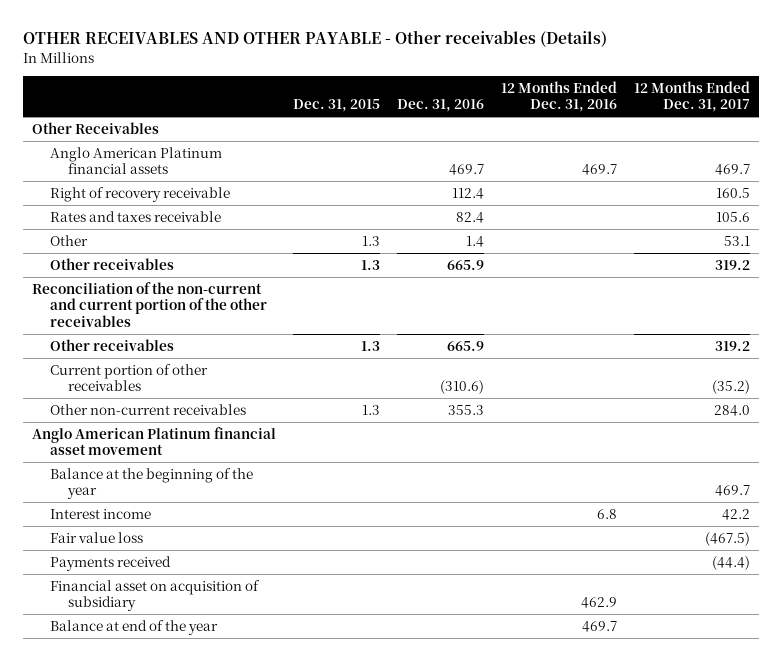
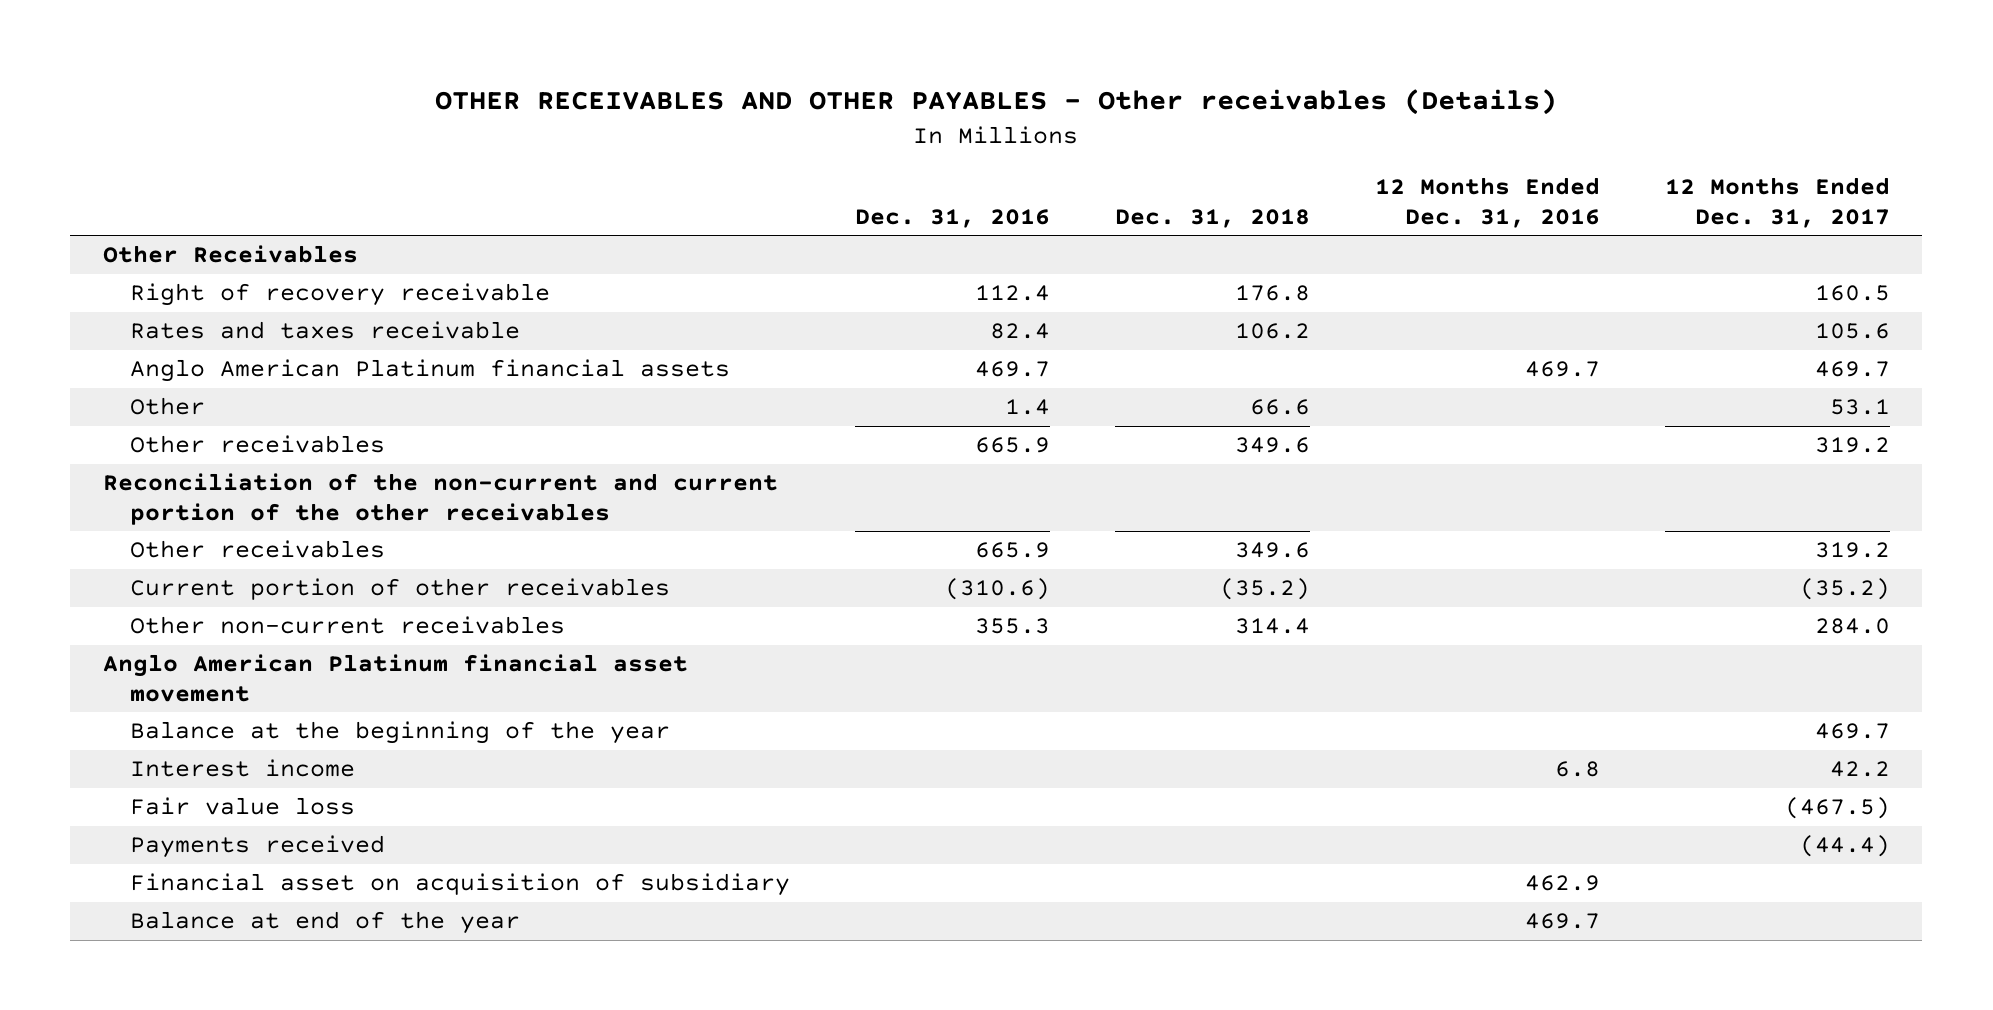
[23,30,608,48] OTHER RECEIVABLES AND OTHER PAYABLE - Other receivables (Details) -> [435,89,1558,116] OTHER RECEIVABLES AND OTHER PAYABLES - Other receivables (Details)
[292,99,380,113] Dec. 31, 2015 -> none
none -> [1114,208,1310,228] Dec. 31, 2018
[49,146,222,175] Anglo American Platinum financial assets -> [129,359,730,383] Anglo American Platinum financial assets

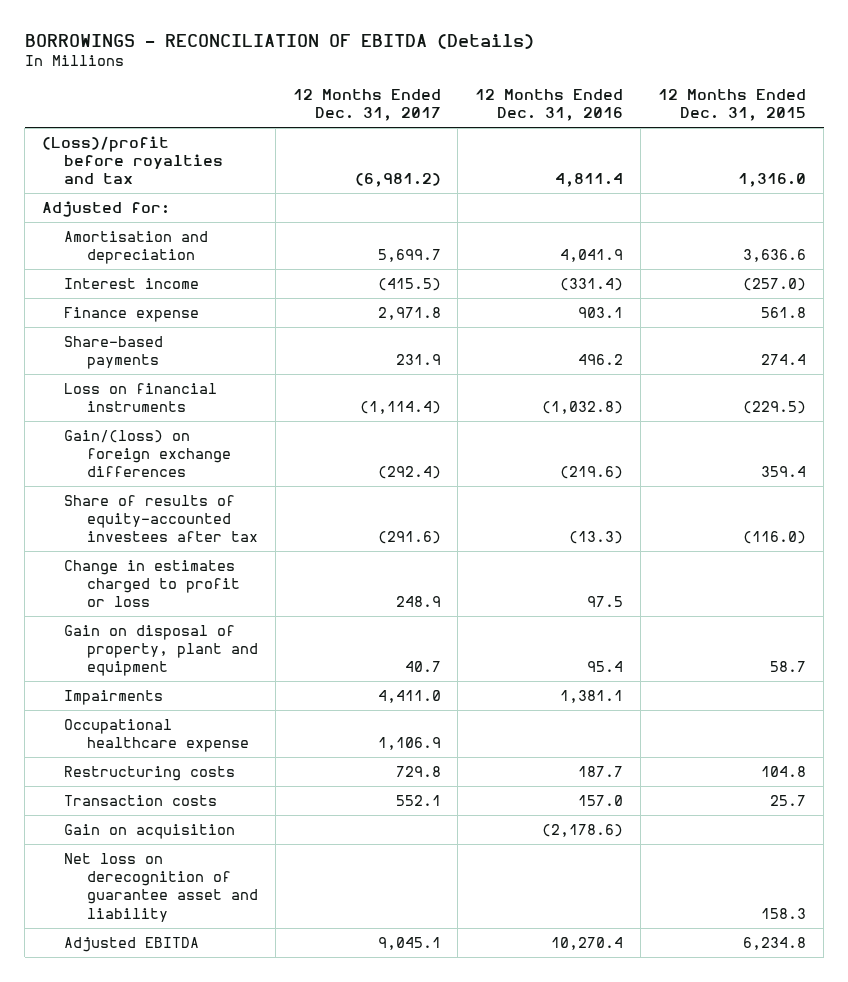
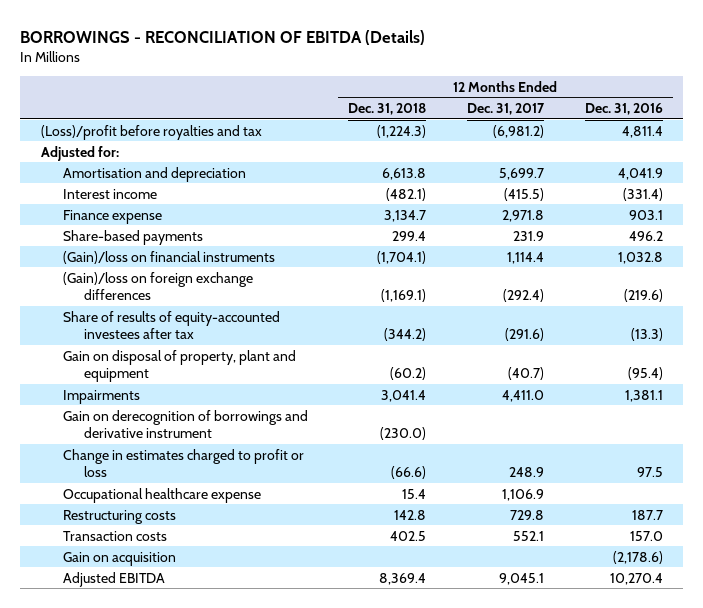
[658,89,807,122] 12 Months Ended Dec. 31, 2015 -> none
none -> [348,102,427,115] Dec. 31, 2018
[64,382,218,413] Loss on financial instruments -> [62,250,275,264] (Gain)/loss on financial instruments
[359,401,441,415] (1,114.4) -> [506,251,544,264] 1,114.4
[542,401,624,415] (1,032.8) -> [617,251,663,264] 1,032.8
[64,429,231,478] Gain/(loss) on foreign exchange differences -> [62,271,253,300] (Gain)/loss on foreign exchange differences
[404,661,441,673] 40.7 -> [507,366,544,380] (40.7)
[587,661,624,673] 95.4 -> [627,366,663,380] (95.4)
none -> [62,409,308,438] Gain on derecognition of borrowings and derivative instrument
[64,559,240,608] Change in estimates charged to profit or loss -> [62,448,304,477] Change in estimates charged to profit or loss
[64,852,258,922] Net loss on derecognition of guarantee asset and liability -> none

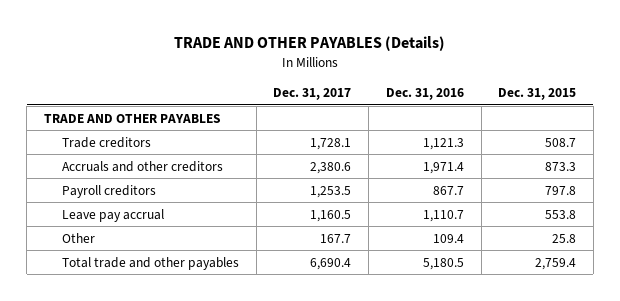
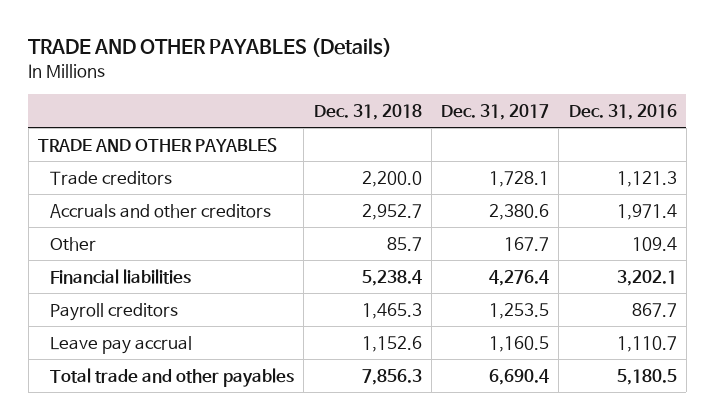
[498,88,577,101] Dec. 31, 2015 -> none
none -> [313,103,422,120] Dec. 31, 2018
[62,232,96,243] Other -> [50,236,97,251] Other
none -> [50,268,192,284] Financial liabilities

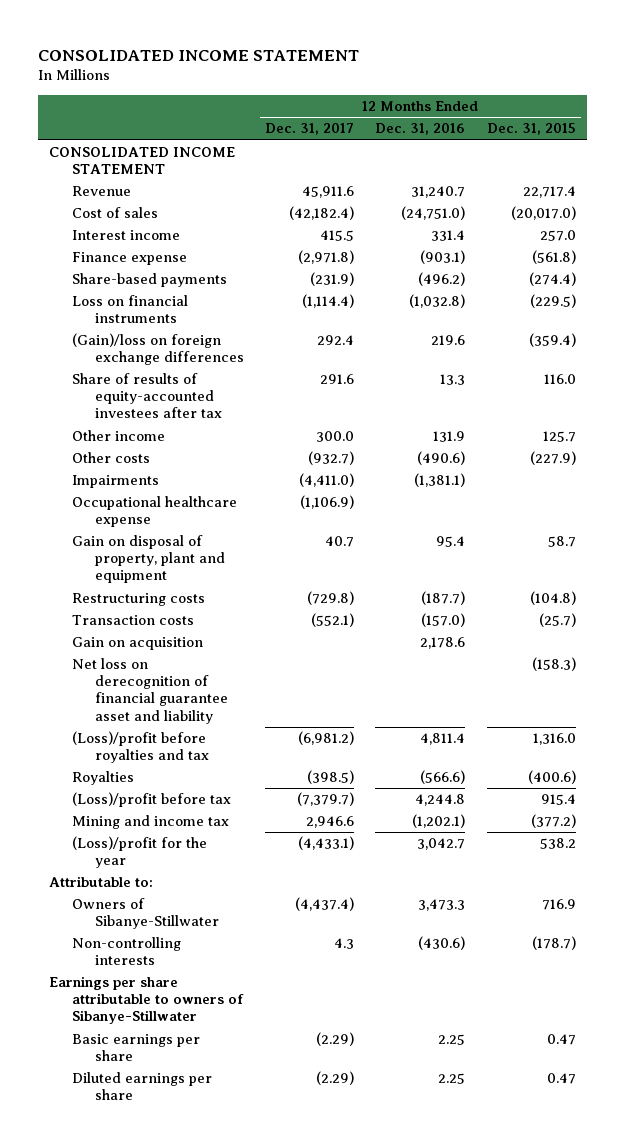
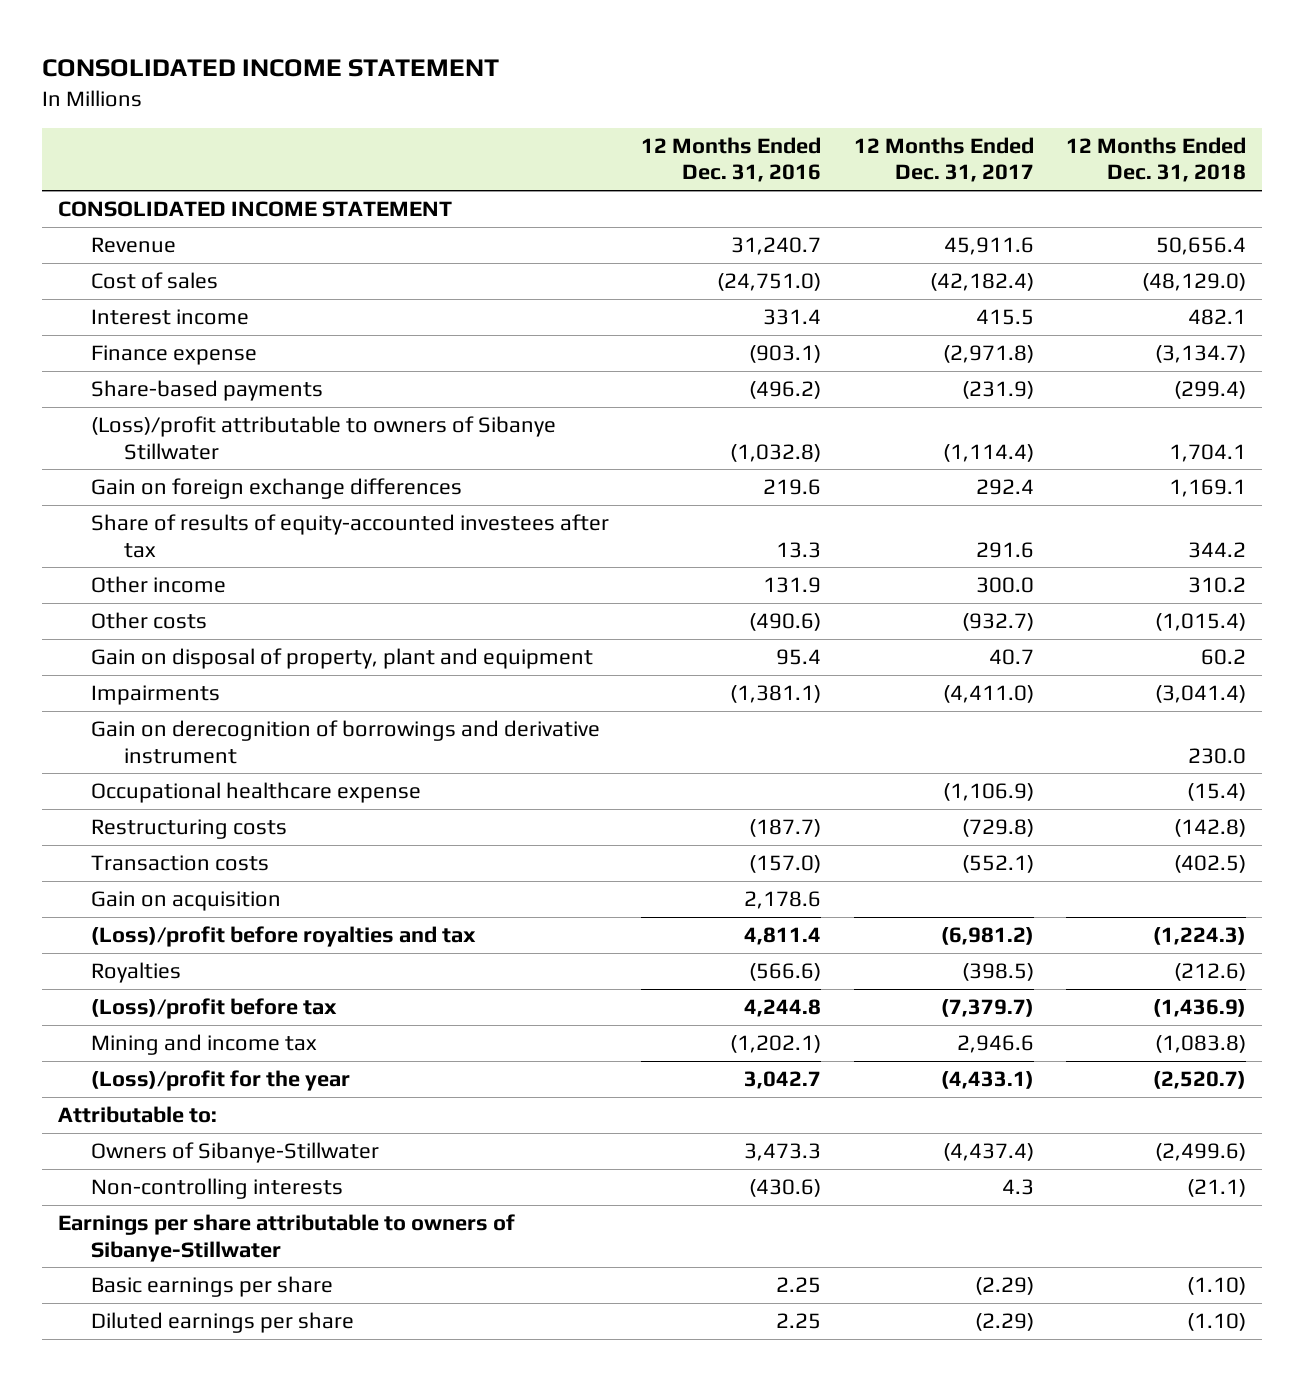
[486,123,576,136] Dec. 31, 2015 -> none
none -> [1066,136,1247,183] 12 Months Ended Dec. 31, 2018
[71,295,188,324] Loss on financial instruments -> [90,416,556,460] (Loss)/profit attributable to owners of Sibanye Stillwater
[71,333,244,366] (Gain)/loss on foreign exchange differences -> [90,478,462,500] Gain on foreign exchange differences
[71,535,225,584] Gain on disposal of property, plant and equipment -> [90,648,593,670] Gain on disposal of property, plant and equipment
none -> [90,720,600,764] Gain on derecognition of borrowings and derivative instrument
[71,658,228,724] Net loss on derecognition of financial guarantee asset and liability -> none

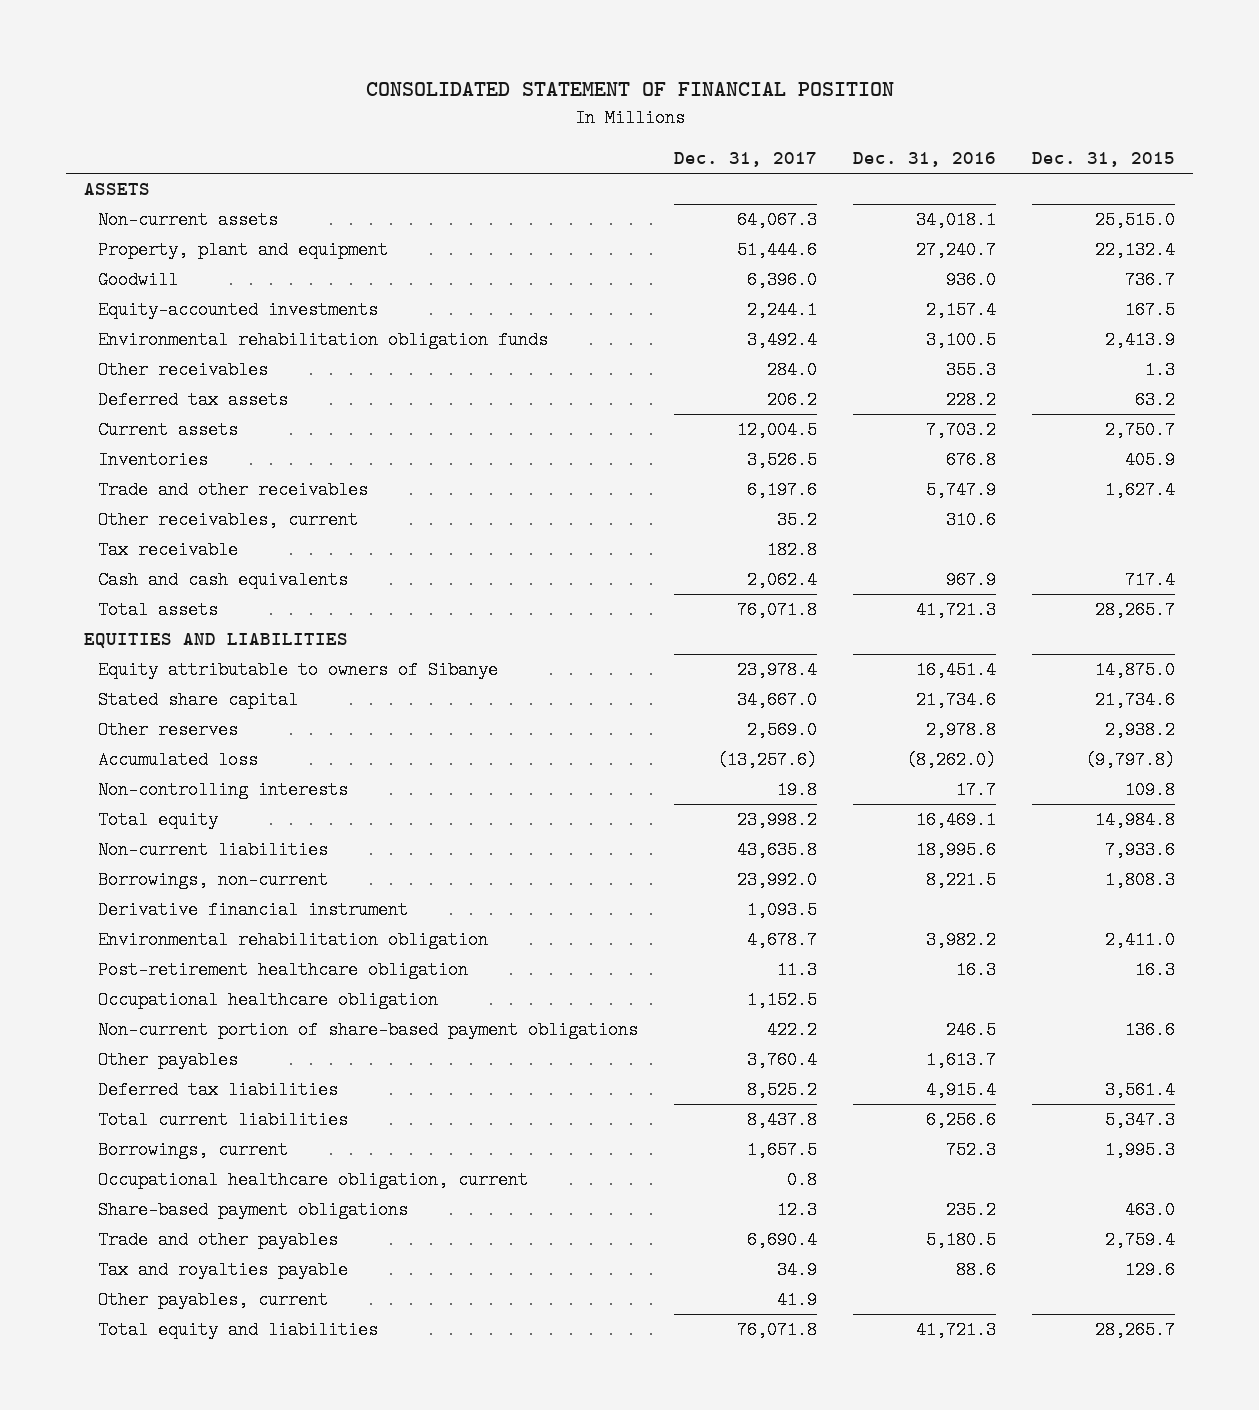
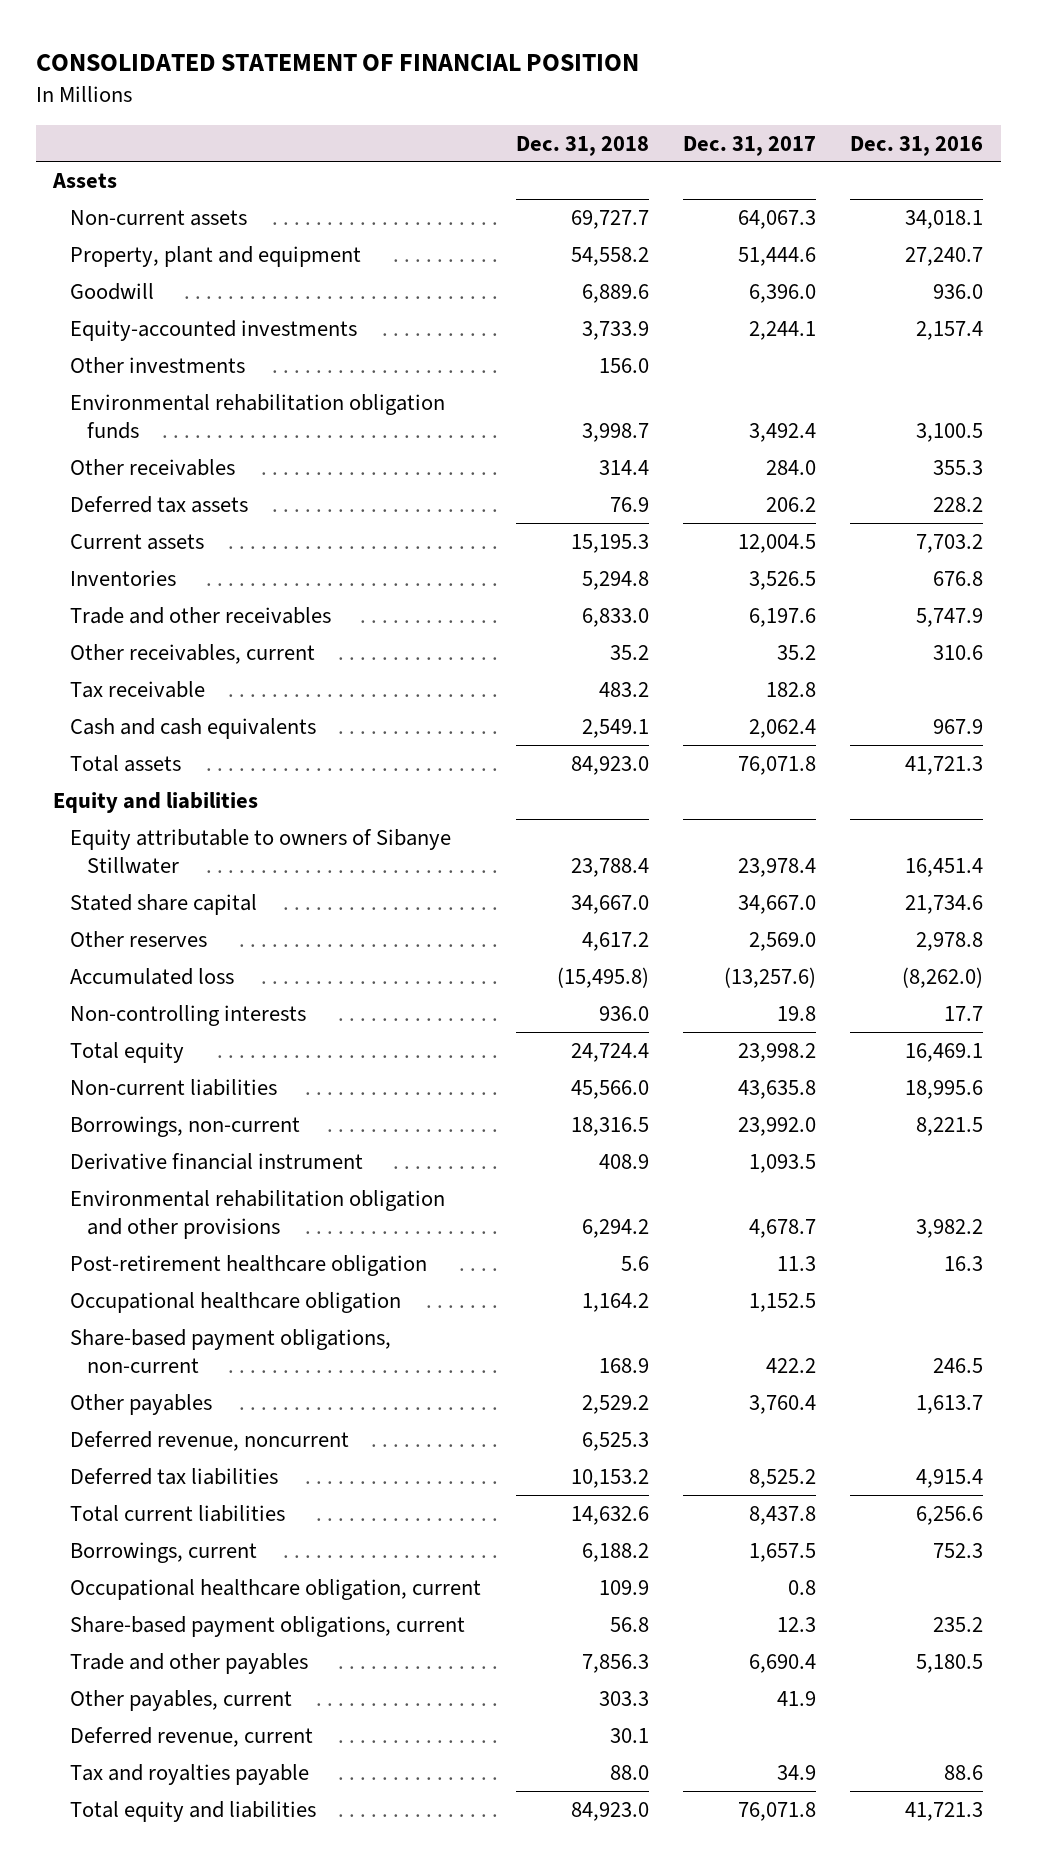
[1032,152,1176,168] Dec. 31, 2015 -> none
none -> [515,135,649,156] Dec. 31, 2018
[83,183,150,196] ASSETS -> [52,172,118,188] Assets
none -> [70,356,246,373] Other investments
[83,633,348,649] EQUITIES AND LIABILITIES -> [53,791,259,813] Equity and liabilities
[98,661,499,680] Equity attributable to owners of Sibanye -> [70,828,452,874] Equity attributable to owners of Sibanye Stillwater
[98,931,489,950] Environmental rehabilitation obligation -> [70,1189,446,1239] Environmental rehabilitation obligation and other provisions
[98,1021,639,1040] Non-current portion of share-based payment obligations -> [70,1328,392,1373] Share-based payment obligations, non-current
none -> [70,1430,350,1451] Deferred revenue, noncurrent
[98,1201,409,1220] Share-based payment obligations -> [70,1615,466,1637] Share-based payment obligations, current
none -> [70,1726,314,1747] Deferred revenue, current
[98,1261,349,1280] Tax and royalties payable -> [70,1763,310,1785] Tax and royalties payable

